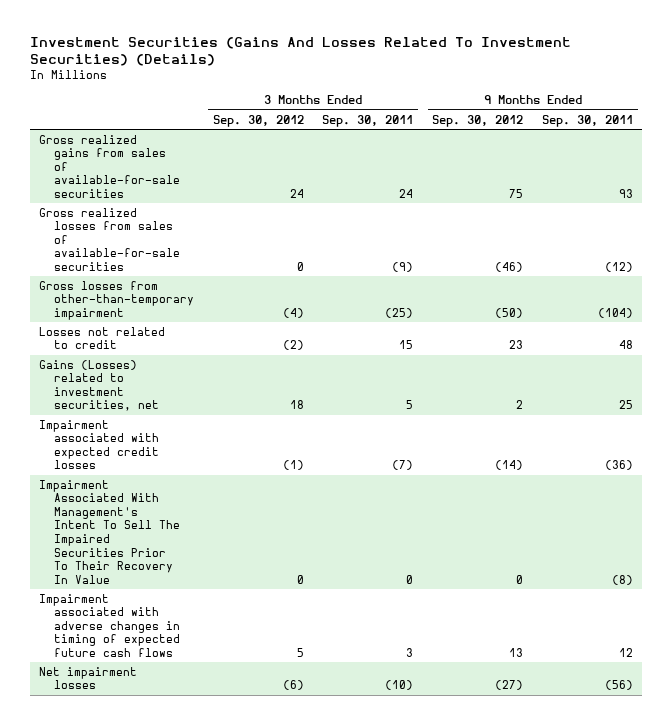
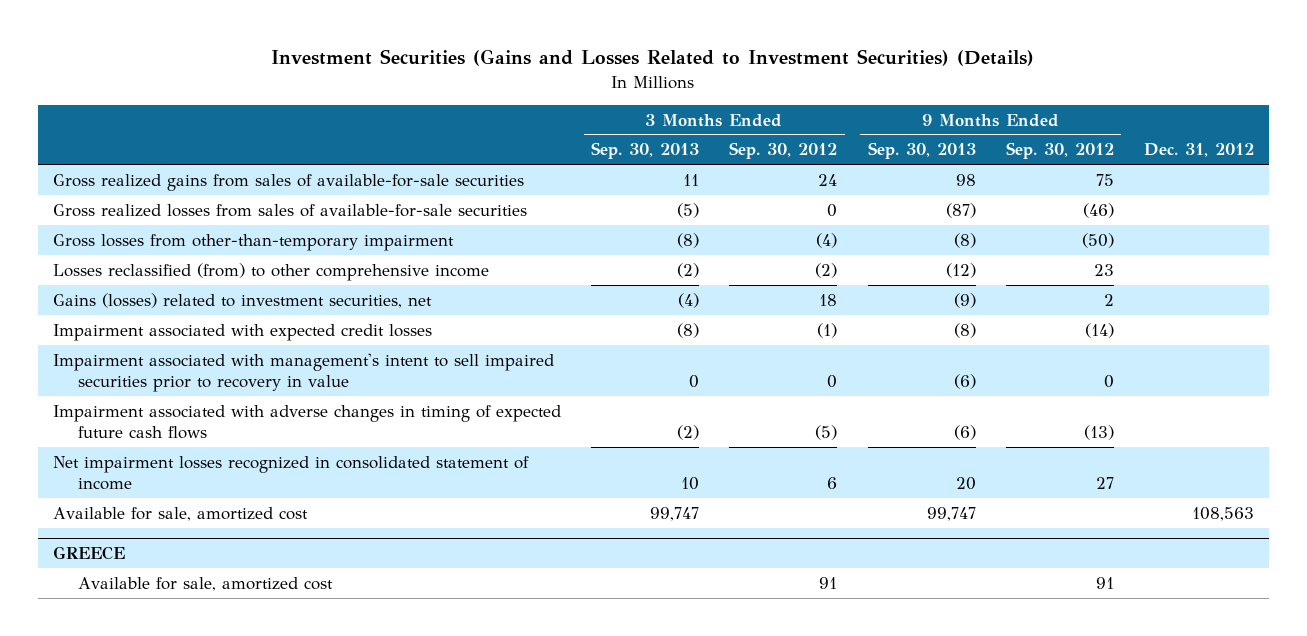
[29,37,571,67] Investment Securities (Gains And Losses Related To Investment Securities) (Details) -> [271,49,1035,67] Investment Securities (Gains and Losses Related to Investment Securities) (Details)
[322,114,414,127] Sep. 30, 2011 -> none
[541,114,633,127] Sep. 30, 2011 -> none
none -> [591,142,700,160] Sep. 30, 2013
none -> [867,142,976,160] Sep. 30, 2013
none -> [1144,143,1255,158] Dec. 31, 2012
[39,326,166,350] Losses not related to credit -> [52,262,489,281] Losses reclassified (from) to other comprehensive income
[39,359,160,412] Gains (Losses) related to investment securities, net -> [52,292,432,308] Gains (losses) related to investment securities, net
[39,479,181,584] Impairment Associated With Management's Intent To Sell The Impaired Securities Prior To Their Recovery In Value -> [52,352,554,392] Impairment associated with management's intent to sell impaired securities prior to recovery in value
[296,648,304,658] 5 -> [815,424,838,440] (5)
[509,648,524,658] 13 -> [1083,424,1114,440] (13)
[39,666,138,690] Net impairment losses -> [52,455,529,490] Net impairment losses recognized in consolidated statement of income
[282,680,304,691] (6) -> [827,476,838,489] 6
[495,680,524,691] (27) -> [1095,476,1114,489] 27
none -> [52,506,308,521] Available for sale, amortized cost
none -> [52,546,125,561] GREECE
none -> [77,576,333,591] Available for sale, amortized cost

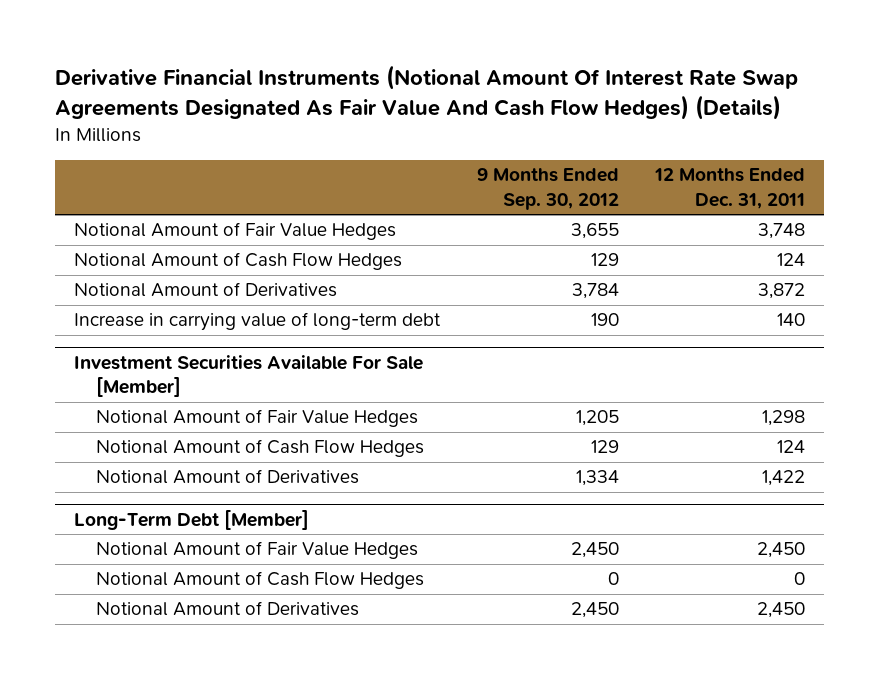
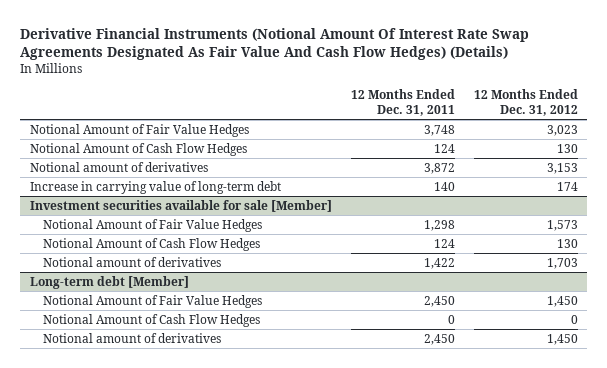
[476,168,619,210] 9 Months Ended Sep. 30, 2012 -> none
none -> [473,88,578,117] 12 Months Ended Dec. 31, 2012
[73,282,337,298] Notional Amount of Derivatives -> [29,161,208,172] Notional amount of derivatives
[73,354,423,398] Investment Securities Available For Sale [Member] -> [29,199,332,212] Investment securities available for sale [Member]
[95,469,359,485] Notional Amount of Derivatives -> [42,256,221,267] Notional amount of derivatives
[73,509,309,530] Long-Term Debt [Member] -> [29,275,189,289] Long-term debt [Member]
[95,601,359,617] Notional Amount of Derivatives -> [42,332,221,343] Notional amount of derivatives

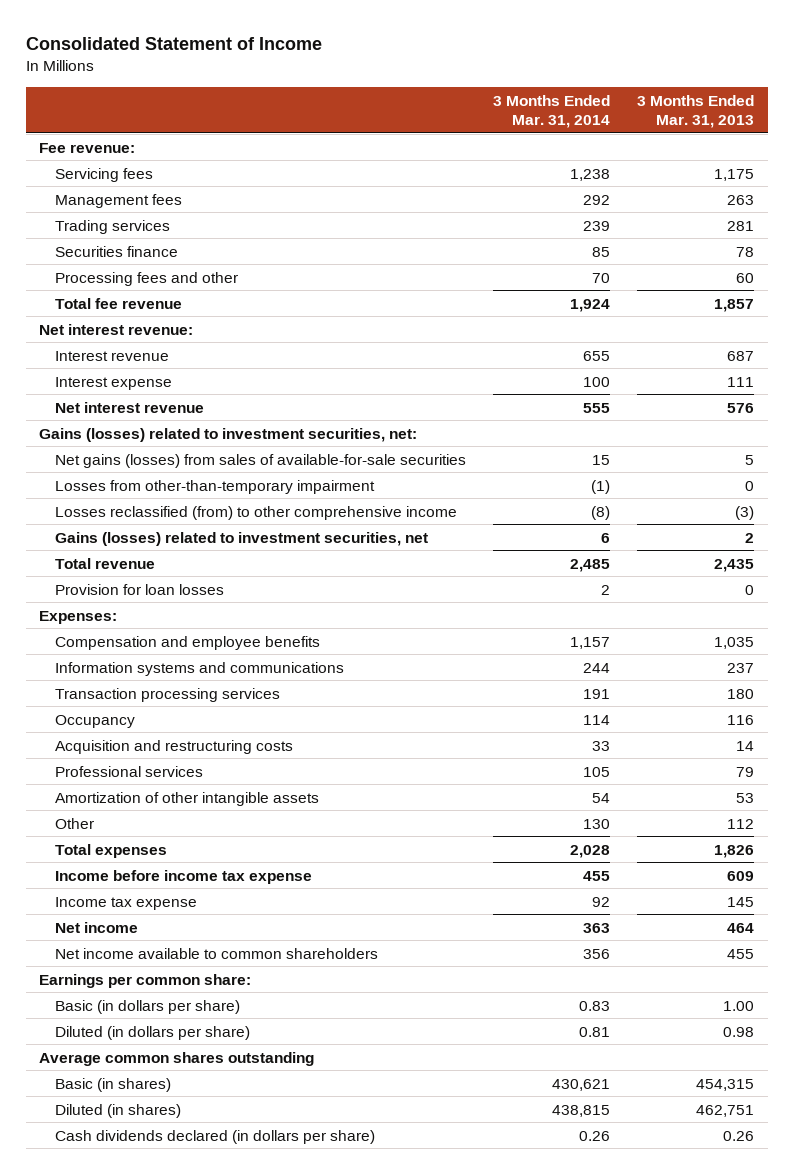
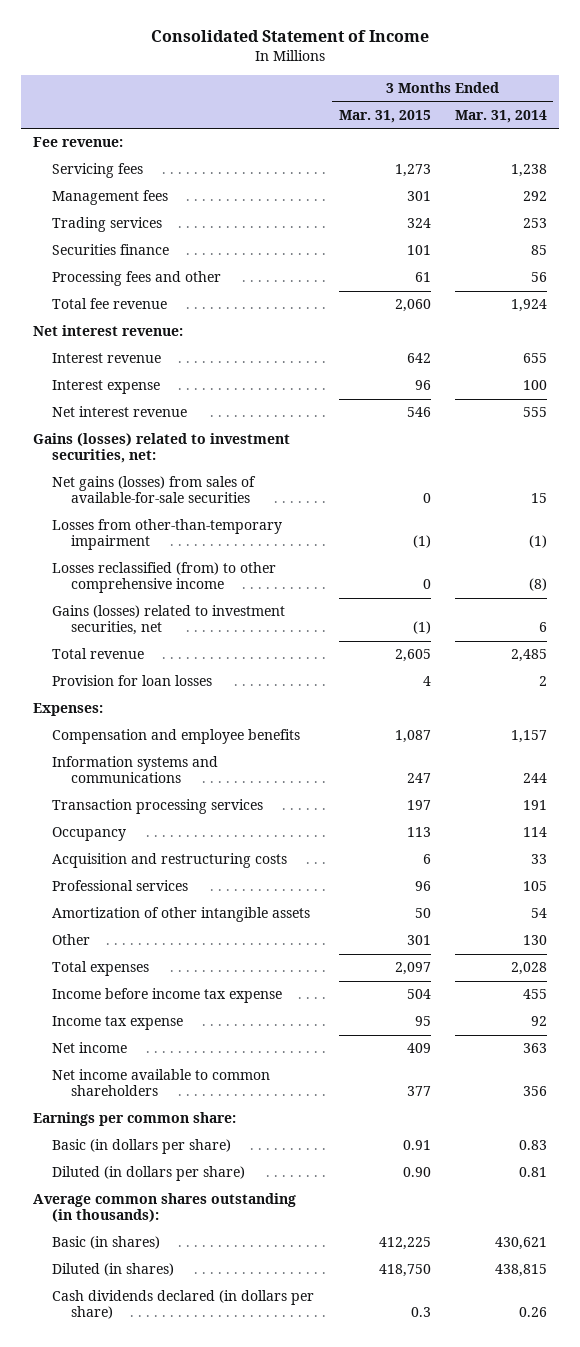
[636,94,754,128] 3 Months Ended Mar. 31, 2013 -> none
none -> [338,109,431,123] Mar. 31, 2015
[582,220,610,231] 239 -> [522,218,547,229] 253
[591,272,610,283] 70 -> [530,272,547,283] 56
[39,1051,315,1066] Average common shares outstanding -> [32,1193,296,1223] Average common shares outstanding (in thousands):

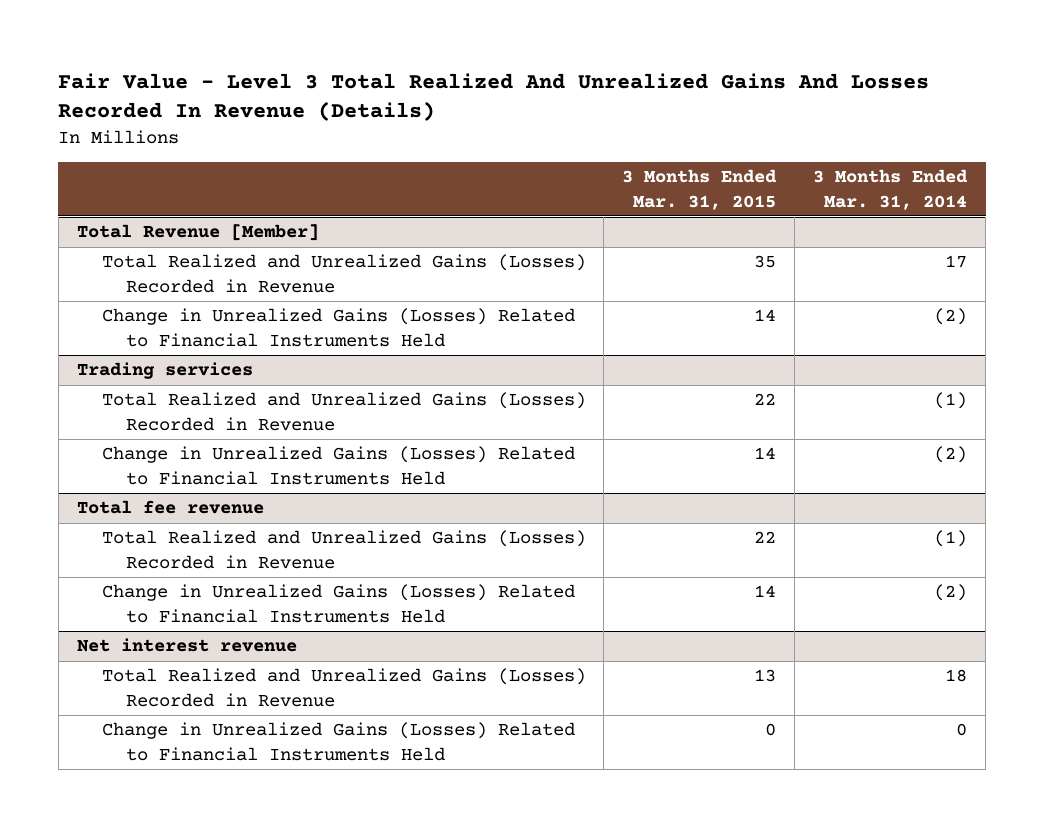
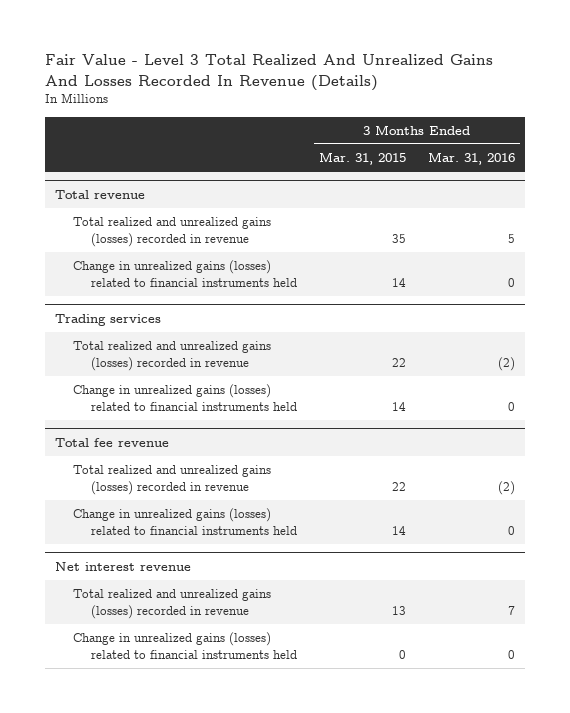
[813,169,969,210] 3 Months Ended Mar. 31, 2014 -> none
none -> [427,152,515,166] Mar. 31, 2016
[76,224,319,242] Total Revenue [Member] -> [55,189,146,199] Total revenue
[101,254,586,293] Total Realized and Unrealized Gains (Losses) Recorded in Revenue -> [73,217,272,248] Total realized and unrealized gains (losses) recorded in revenue
[101,308,575,347] Change in Unrealized Gains (Losses) Related to Financial Instruments Held -> [73,260,298,288] Change in unrealized gains (losses) related to financial instruments held
[101,392,586,431] Total Realized and Unrealized Gains (Losses) Recorded in Revenue -> [73,341,272,372] Total realized and unrealized gains (losses) recorded in revenue
[101,446,575,485] Change in Unrealized Gains (Losses) Related to Financial Instruments Held -> [73,384,298,412] Change in unrealized gains (losses) related to financial instruments held
[101,530,586,569] Total Realized and Unrealized Gains (Losses) Recorded in Revenue -> [73,465,272,496] Total realized and unrealized gains (losses) recorded in revenue
[101,584,575,623] Change in Unrealized Gains (Losses) Related to Financial Instruments Held -> [73,508,298,536] Change in unrealized gains (losses) related to financial instruments held
[101,668,586,707] Total Realized and Unrealized Gains (Losses) Recorded in Revenue -> [73,589,272,620] Total realized and unrealized gains (losses) recorded in revenue
[101,722,575,761] Change in Unrealized Gains (Losses) Related to Financial Instruments Held -> [73,632,298,660] Change in unrealized gains (losses) related to financial instruments held

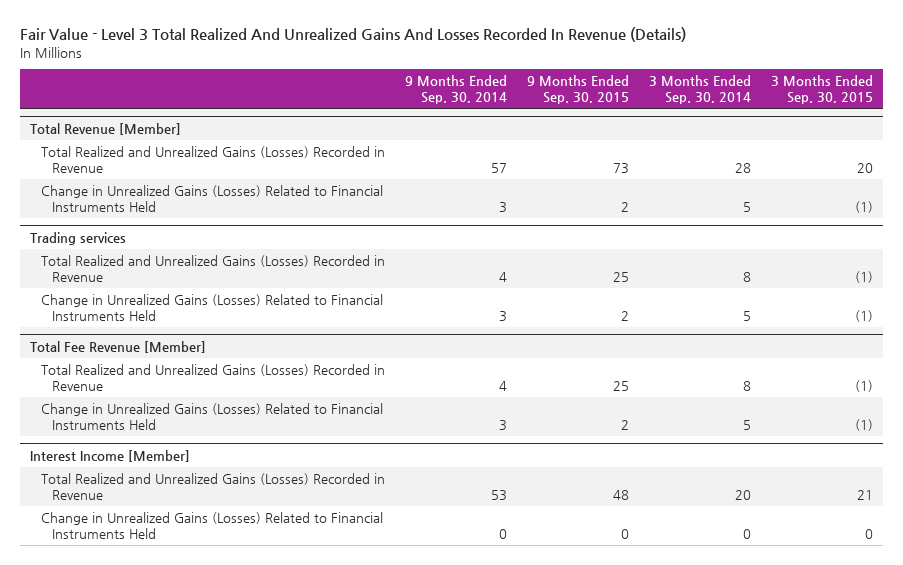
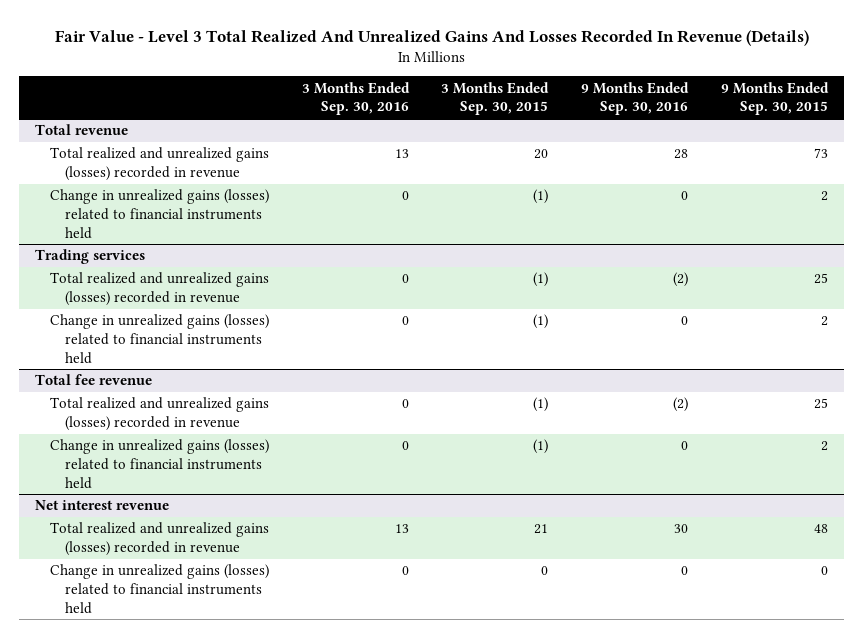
[405,75,508,105] 9 Months Ended Sep. 30, 2014 -> none
[649,75,752,105] 3 Months Ended Sep. 30, 2014 -> none
none -> [301,81,410,116] 3 Months Ended Sep. 30, 2016
none -> [581,81,690,116] 9 Months Ended Sep. 30, 2016
[29,123,181,136] Total Revenue [Member] -> [35,124,129,136] Total revenue
[41,146,386,173] Total Realized and Unrealized Gains (Losses) Recorded in Revenue -> [49,147,269,181] Total realized and unrealized gains (losses) recorded in revenue
[41,185,384,212] Change in Unrealized Gains (Losses) Related to Financial Instruments Held -> [49,189,269,239] Change in unrealized gains (losses) related to financial instruments held
[41,255,386,282] Total Realized and Unrealized Gains (Losses) Recorded in Revenue -> [49,272,269,306] Total realized and unrealized gains (losses) recorded in revenue
[41,294,384,321] Change in Unrealized Gains (Losses) Related to Financial Instruments Held -> [49,314,269,364] Change in unrealized gains (losses) related to financial instruments held
[29,341,206,354] Total Fee Revenue [Member] -> [35,374,153,386] Total fee revenue
[41,364,386,391] Total Realized and Unrealized Gains (Losses) Recorded in Revenue -> [49,397,269,431] Total realized and unrealized gains (losses) recorded in revenue
[41,403,384,430] Change in Unrealized Gains (Losses) Related to Financial Instruments Held -> [49,439,269,489] Change in unrealized gains (losses) related to financial instruments held
[29,450,190,463] Interest Income [Member] -> [35,500,170,511] Net interest revenue
[41,473,386,500] Total Realized and Unrealized Gains (Losses) Recorded in Revenue -> [49,522,269,556] Total realized and unrealized gains (losses) recorded in revenue
[41,512,384,539] Change in Unrealized Gains (Losses) Related to Financial Instruments Held -> [49,564,269,614] Change in unrealized gains (losses) related to financial instruments held

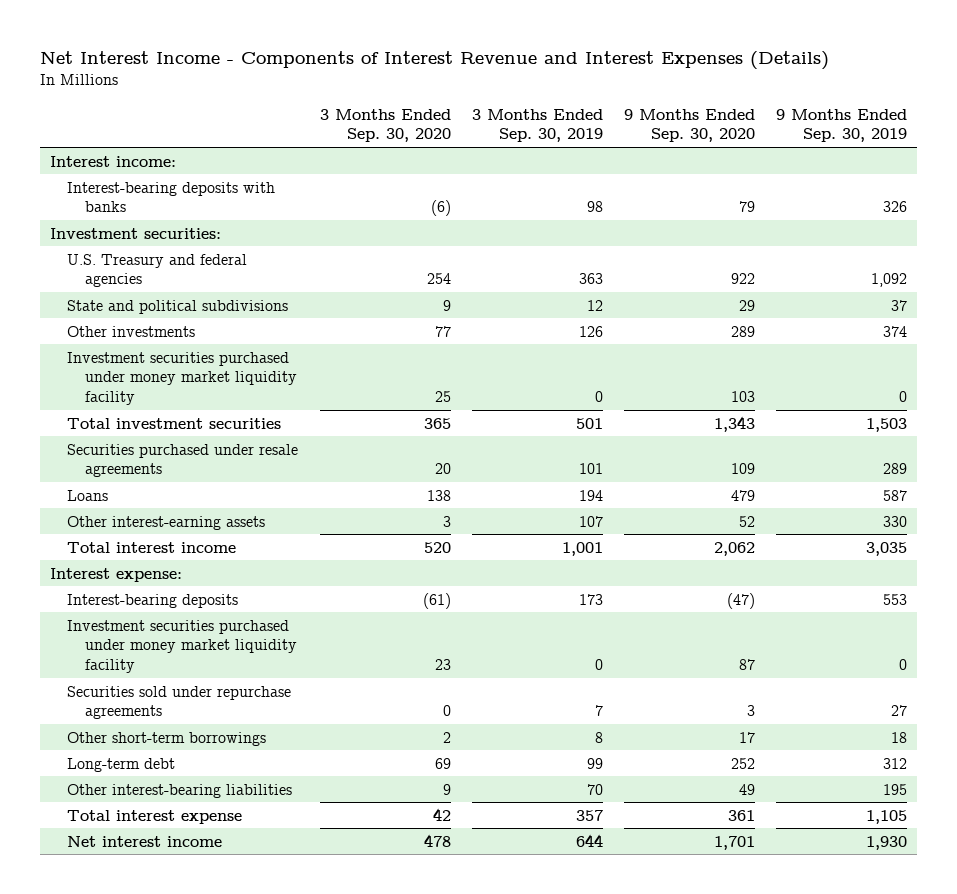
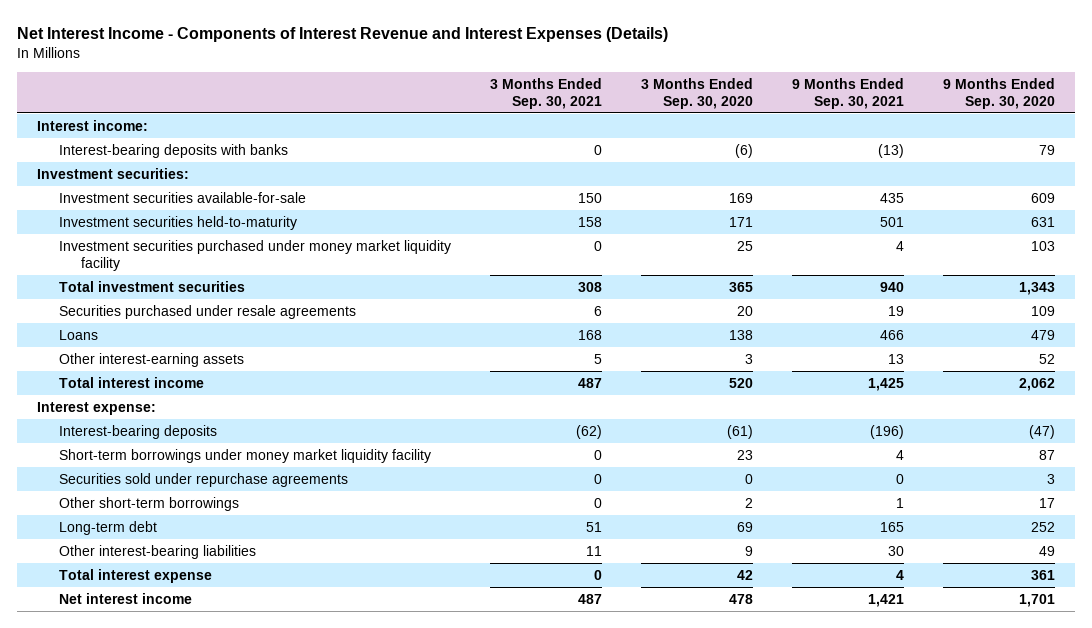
[471,108,603,143] 3 Months Ended Sep. 30, 2019 -> none
[775,108,907,143] 9 Months Ended Sep. 30, 2019 -> none
none -> [490,77,603,109] 3 Months Ended Sep. 30, 2021
none -> [792,77,905,109] 9 Months Ended Sep. 30, 2021
[67,253,248,288] U.S. Treasury and federal agencies -> none
[67,299,289,314] State and political subdivisions -> none
[67,325,196,337] Other investments -> none
none -> [58,191,306,203] Investment securities available-for-sale
none -> [58,215,297,230] Investment securities held-to-maturity
[67,619,297,673] Investment securities purchased under money market liquidity facility -> [58,448,431,463] Short-term borrowings under money market liquidity facility

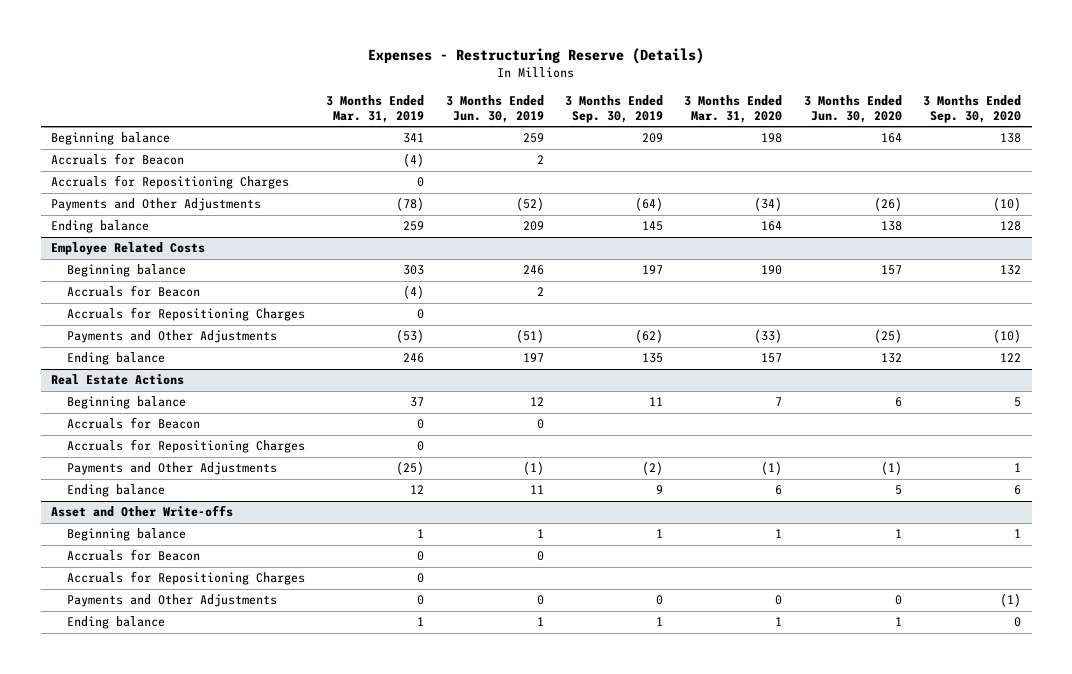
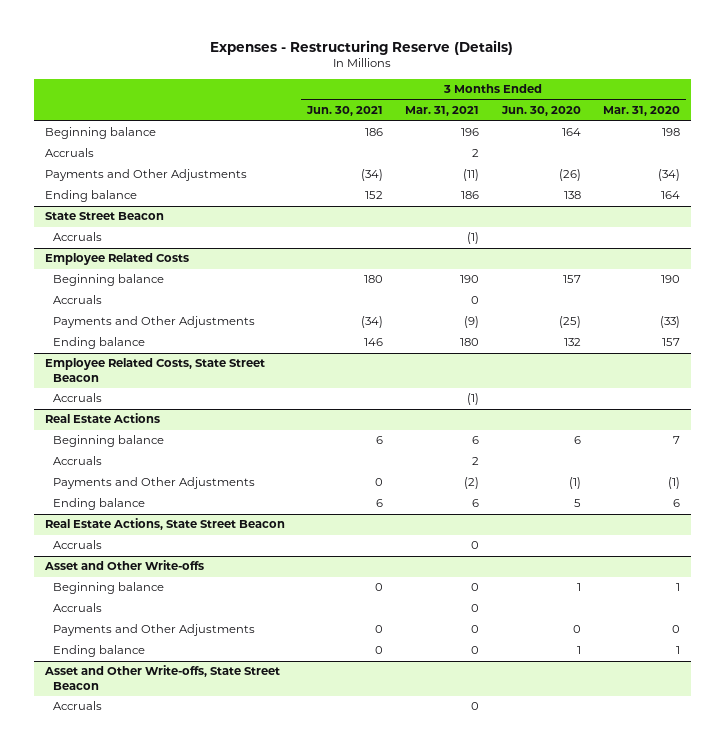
[326,94,425,123] 3 Months Ended Mar. 31, 2019 -> none
[445,94,544,123] 3 Months Ended Jun. 30, 2019 -> none
[565,94,664,123] 3 Months Ended Sep. 30, 2019 -> none
[922,94,1021,123] 3 Months Ended Sep. 30, 2020 -> none
none -> [305,106,383,117] Jun. 30, 2021
none -> [405,106,480,117] Mar. 31, 2021
[51,153,185,166] Accruals for Beacon -> none
[51,175,290,190] Accruals for Repositioning Charges -> [44,148,94,158] Accruals
none -> [44,212,164,221] State Street Beacon
none -> [53,232,103,242] Accruals
[67,285,201,298] Accruals for Beacon -> none
[67,307,306,322] Accruals for Repositioning Charges -> [53,295,103,305] Accruals
none -> [44,358,265,382] Employee Related Costs, State Street Beacon
none -> [53,393,103,403] Accruals
[67,417,201,430] Accruals for Beacon -> none
[67,439,306,454] Accruals for Repositioning Charges -> [53,456,103,466] Accruals
none -> [44,518,285,531] Real Estate Actions, State Street Beacon
none -> [53,540,103,550] Accruals
[67,549,201,562] Accruals for Beacon -> none
[67,571,306,586] Accruals for Repositioning Charges -> [53,603,103,613] Accruals
none -> [43,665,280,690] Asset and Other Write-offs, State Street Beacon
none -> [53,701,103,711] Accruals

